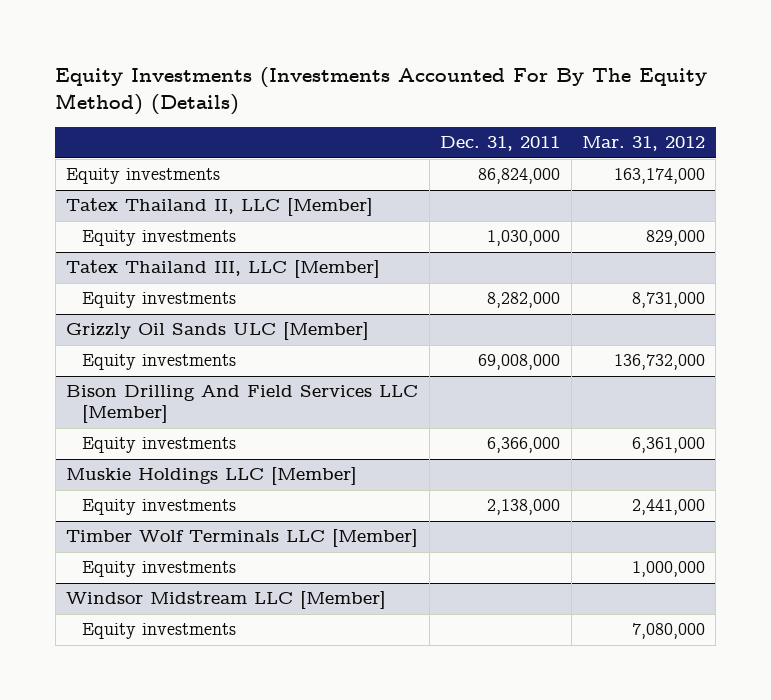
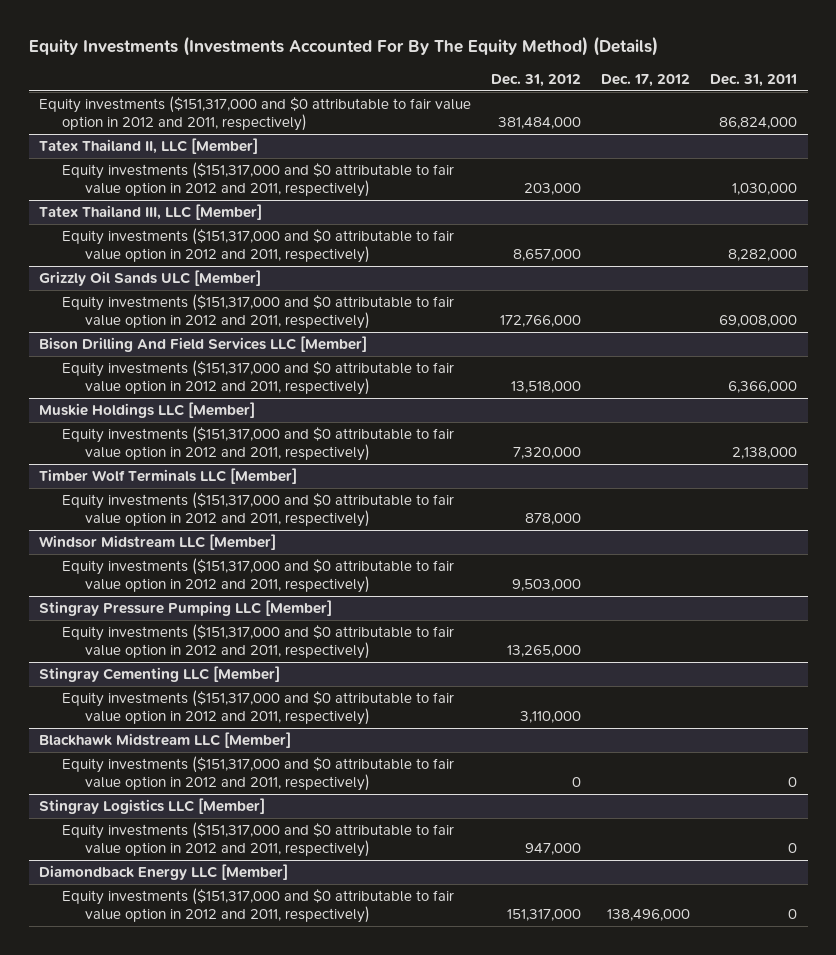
[581,136,705,152] Mar. 31, 2012 -> none
none -> [491,73,582,87] Dec. 31, 2012
none -> [601,73,691,87] Dec. 17, 2012
[66,168,221,185] Equity investments -> [38,95,471,131] Equity investments ($151,317,000 and $0 attributable to fair value option in 2012 and 2011, respectively)
[81,230,236,247] Equity investments -> [62,161,455,197] Equity investments ($151,317,000 and $0 attributable to fair value option in 2012 and 2011, respectively)
[81,292,236,309] Equity investments -> [62,227,455,263] Equity investments ($151,317,000 and $0 attributable to fair value option in 2012 and 2011, respectively)
[81,354,236,371] Equity investments -> [62,293,455,329] Equity investments ($151,317,000 and $0 attributable to fair value option in 2012 and 2011, respectively)
[81,437,236,454] Equity investments -> [62,359,455,395] Equity investments ($151,317,000 and $0 attributable to fair value option in 2012 and 2011, respectively)
[81,499,236,516] Equity investments -> [62,425,455,461] Equity investments ($151,317,000 and $0 attributable to fair value option in 2012 and 2011, respectively)
[81,561,236,578] Equity investments -> [62,491,455,527] Equity investments ($151,317,000 and $0 attributable to fair value option in 2012 and 2011, respectively)
[81,623,236,640] Equity investments -> [62,557,455,593] Equity investments ($151,317,000 and $0 attributable to fair value option in 2012 and 2011, respectively)
none -> [38,599,332,616] Stingray Pressure Pumping LLC [Member]
none -> [62,623,455,659] Equity investments ($151,317,000 and $0 attributable to fair value option in 2012 and 2011, respectively)
none -> [38,665,280,682] Stingray Cementing LLC [Member]
none -> [62,689,455,725] Equity investments ($151,317,000 and $0 attributable to fair value option in 2012 and 2011, respectively)
none -> [38,731,291,748] Blackhawk Midstream LLC [Member]
none -> [62,755,455,791] Equity investments ($151,317,000 and $0 attributable to fair value option in 2012 and 2011, respectively)
none -> [38,797,265,814] Stingray Logistics LLC [Member]
none -> [62,821,455,857] Equity investments ($151,317,000 and $0 attributable to fair value option in 2012 and 2011, respectively)
none -> [38,863,288,880] Diamondback Energy LLC [Member]
none -> [62,887,455,923] Equity investments ($151,317,000 and $0 attributable to fair value option in 2012 and 2011, respectively)

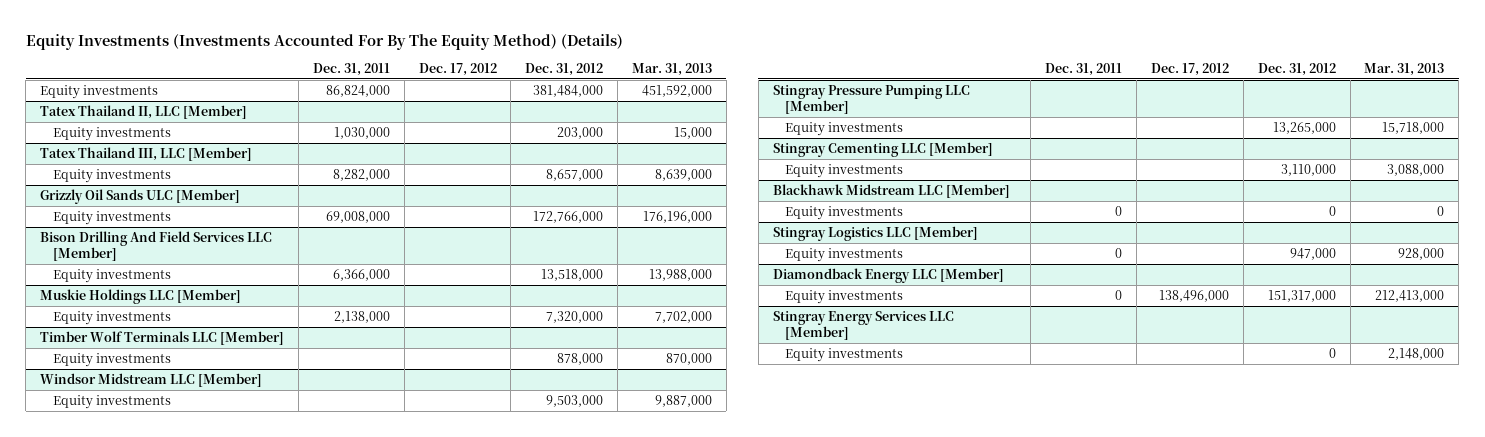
none -> [632,63,713,77] Mar. 31, 2013
[38,95,471,131] Equity investments ($151,317,000 and $0 attributable to fair value option in 2012 and 2011, respectively) -> [40,84,159,99] Equity investments
[62,161,455,197] Equity investments ($151,317,000 and $0 attributable to fair value option in 2012 and 2011, respectively) -> [52,126,171,141] Equity investments
[62,227,455,263] Equity investments ($151,317,000 and $0 attributable to fair value option in 2012 and 2011, respectively) -> [52,168,171,183] Equity investments
[62,293,455,329] Equity investments ($151,317,000 and $0 attributable to fair value option in 2012 and 2011, respectively) -> [52,210,171,225] Equity investments
[62,359,455,395] Equity investments ($151,317,000 and $0 attributable to fair value option in 2012 and 2011, respectively) -> [52,268,171,283] Equity investments
[62,425,455,461] Equity investments ($151,317,000 and $0 attributable to fair value option in 2012 and 2011, respectively) -> [52,310,171,325] Equity investments
[62,491,455,527] Equity investments ($151,317,000 and $0 attributable to fair value option in 2012 and 2011, respectively) -> [52,352,171,367] Equity investments
[62,557,455,593] Equity investments ($151,317,000 and $0 attributable to fair value option in 2012 and 2011, respectively) -> [52,394,171,409] Equity investments
[62,623,455,659] Equity investments ($151,317,000 and $0 attributable to fair value option in 2012 and 2011, respectively) -> [785,121,904,136] Equity investments
[62,689,455,725] Equity investments ($151,317,000 and $0 attributable to fair value option in 2012 and 2011, respectively) -> [785,163,904,178] Equity investments
[62,755,455,791] Equity investments ($151,317,000 and $0 attributable to fair value option in 2012 and 2011, respectively) -> [785,205,904,220] Equity investments
[62,821,455,857] Equity investments ($151,317,000 and $0 attributable to fair value option in 2012 and 2011, respectively) -> [785,247,904,262] Equity investments
[62,887,455,923] Equity investments ($151,317,000 and $0 attributable to fair value option in 2012 and 2011, respectively) -> [785,289,904,304] Equity investments
none -> [772,310,954,341] Stingray Energy Services LLC [Member]
none -> [785,347,904,362] Equity investments

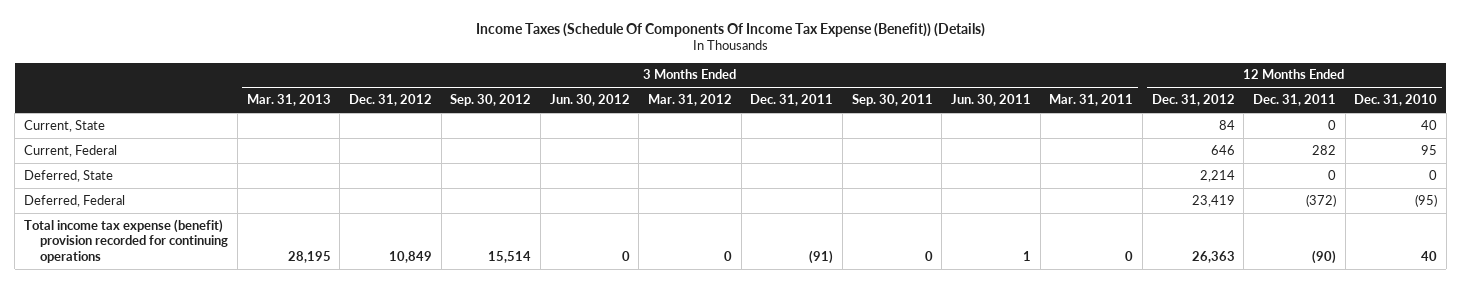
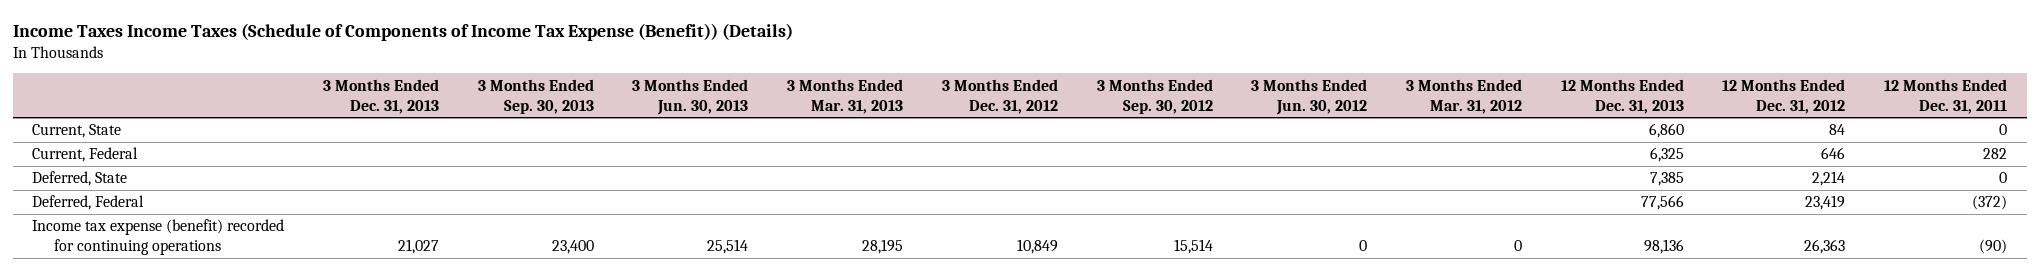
[475,22,985,37] Income Taxes (Schedule Of Components Of Income Tax Expense (Benefit)) (Details) -> [12,22,793,41] Income Taxes Income Taxes (Schedule of Components of Income Tax Expense (Benefit)) (Details)
[750,94,834,107] Dec. 31, 2011 -> none
[851,94,933,107] Sep. 30, 2011 -> none
[950,94,1031,107] Jun. 30, 2011 -> none
[1049,94,1134,107] Mar. 31, 2011 -> none
[1354,94,1438,107] Dec. 31, 2010 -> none
none -> [322,78,439,114] 3 Months Ended Dec. 31, 2013
none -> [477,78,594,114] 3 Months Ended Sep. 30, 2013
none -> [632,78,749,115] 3 Months Ended Jun. 30, 2013
none -> [1560,78,1684,114] 12 Months Ended Dec. 31, 2013
[23,218,229,264] Total income tax expense (benefit) provision recorded for continuing operations -> [32,219,285,256] Income tax expense (benefit) recorded for continuing operations

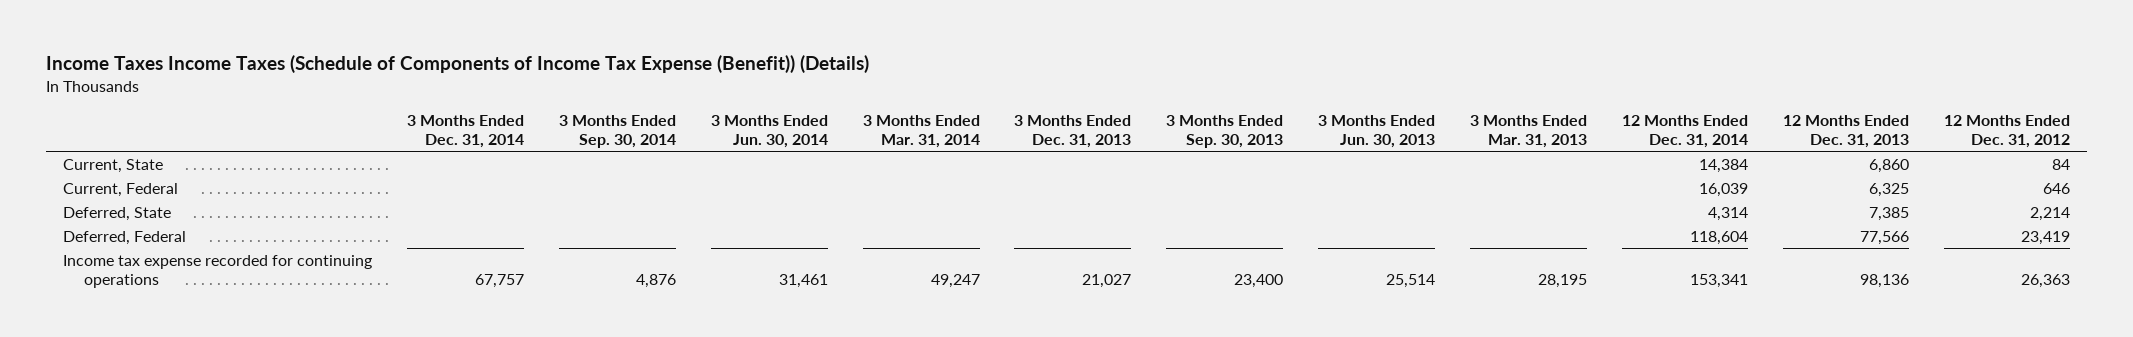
[941,78,1058,114] 3 Months Ended Dec. 31, 2012 -> none
[1096,78,1213,114] 3 Months Ended Sep. 30, 2012 -> none
[1251,78,1368,115] 3 Months Ended Jun. 30, 2012 -> none
[1405,78,1522,114] 3 Months Ended Mar. 31, 2012 -> none
[1884,78,2008,114] 12 Months Ended Dec. 31, 2011 -> none
none -> [406,114,524,149] 3 Months Ended Dec. 31, 2014
none -> [558,114,676,149] 3 Months Ended Sep. 30, 2014
none -> [710,114,828,149] 3 Months Ended Jun. 30, 2014
none -> [862,114,980,149] 3 Months Ended Mar. 31, 2014
none -> [1621,114,1748,149] 12 Months Ended Dec. 31, 2014
[32,219,285,256] Income tax expense (benefit) recorded for continuing operations -> [63,254,373,289] Income tax expense recorded for continuing operations

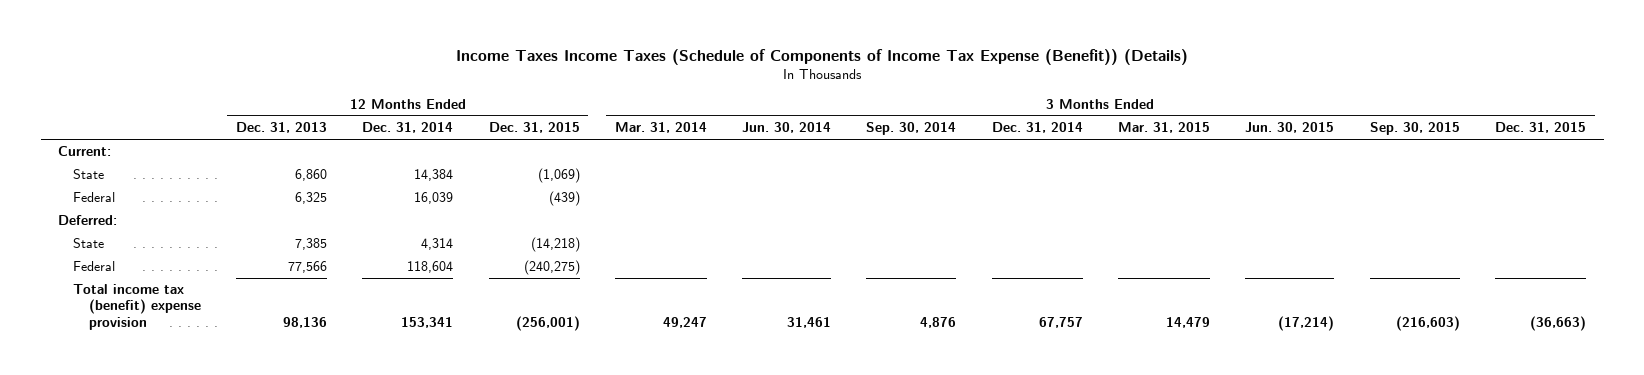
[1014,114,1132,149] 3 Months Ended Dec. 31, 2013 -> none
[1166,114,1284,149] 3 Months Ended Sep. 30, 2013 -> none
[1318,114,1436,149] 3 Months Ended Jun. 30, 2013 -> none
[1470,114,1588,149] 3 Months Ended Mar. 31, 2013 -> none
[1943,114,2070,149] 12 Months Ended Dec. 31, 2012 -> none
none -> [488,122,580,134] Dec. 31, 2015
none -> [1118,122,1211,134] Mar. 31, 2015
none -> [1245,122,1335,134] Jun. 30, 2015
none -> [1369,122,1460,136] Sep. 30, 2015
none -> [1495,122,1587,134] Dec. 31, 2015
none -> [58,146,112,157] Current:
[63,158,164,173] Current, State -> [73,169,105,180] State
[63,182,179,197] Current, Federal -> [73,192,116,203] Federal
none -> [58,215,118,226] Deferred:
[63,206,172,221] Deferred, State -> [73,238,105,249] State
[63,230,187,245] Deferred, Federal -> [73,261,116,272] Federal
[63,254,373,289] Income tax expense recorded for continuing operations -> [73,284,201,330] Total income tax (benefit) expense provision

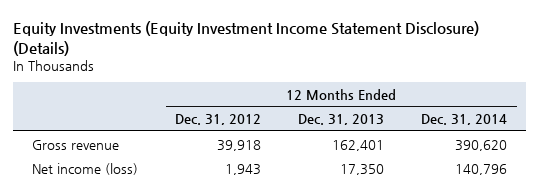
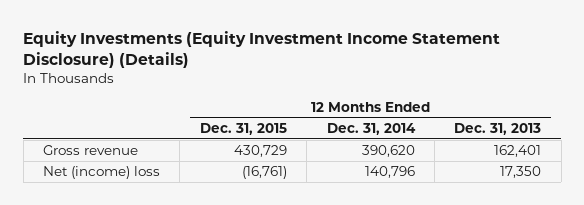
[175,114,262,126] Dec. 31, 2012 -> none
none -> [199,123,287,136] Dec. 31, 2015
[31,162,138,175] Net income (loss) -> [43,166,161,180] Net (income) loss

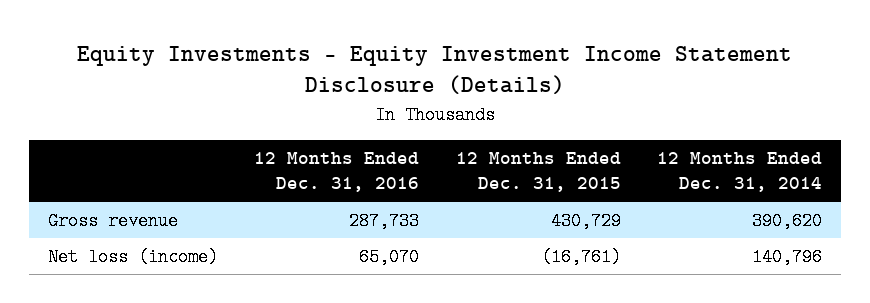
[23,31,501,69] Equity Investments (Equity Investment Income Statement Disclosure) (Details) -> [76,45,792,95] Equity Investments - Equity Investment Income Statement Disclosure (Details)
[454,123,542,136] Dec. 31, 2013 -> none
none -> [254,151,420,193] 12 Months Ended Dec. 31, 2016
[43,166,161,180] Net (income) loss -> [47,248,218,267] Net loss (income)

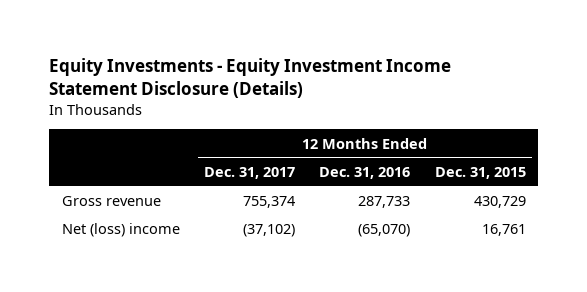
[657,151,823,193] 12 Months Ended Dec. 31, 2014 -> none
none -> [203,166,295,179] Dec. 31, 2017
[47,248,218,267] Net loss (income) -> [61,223,180,238] Net (loss) income
[359,248,420,267] 65,070 -> [358,224,411,238] (65,070)
[540,248,621,267] (16,761) -> [481,224,526,237] 16,761

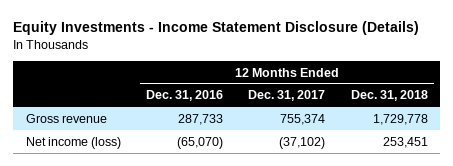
[49,58,452,98] Equity Investments - Equity Investment Income Statement Disclosure (Details) -> [13,21,420,36] Equity Investments - Income Statement Disclosure (Details)
[434,166,526,179] Dec. 31, 2015 -> none
none -> [350,90,428,102] Dec. 31, 2018
[61,223,180,238] Net (loss) income -> [25,136,121,149] Net income (loss)

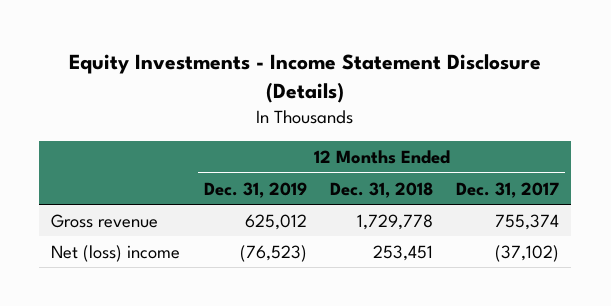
[146,90,224,102] Dec. 31, 2016 -> none
none -> [203,181,307,198] Dec. 31, 2019
[25,136,121,149] Net income (loss) -> [51,244,181,262] Net (loss) income

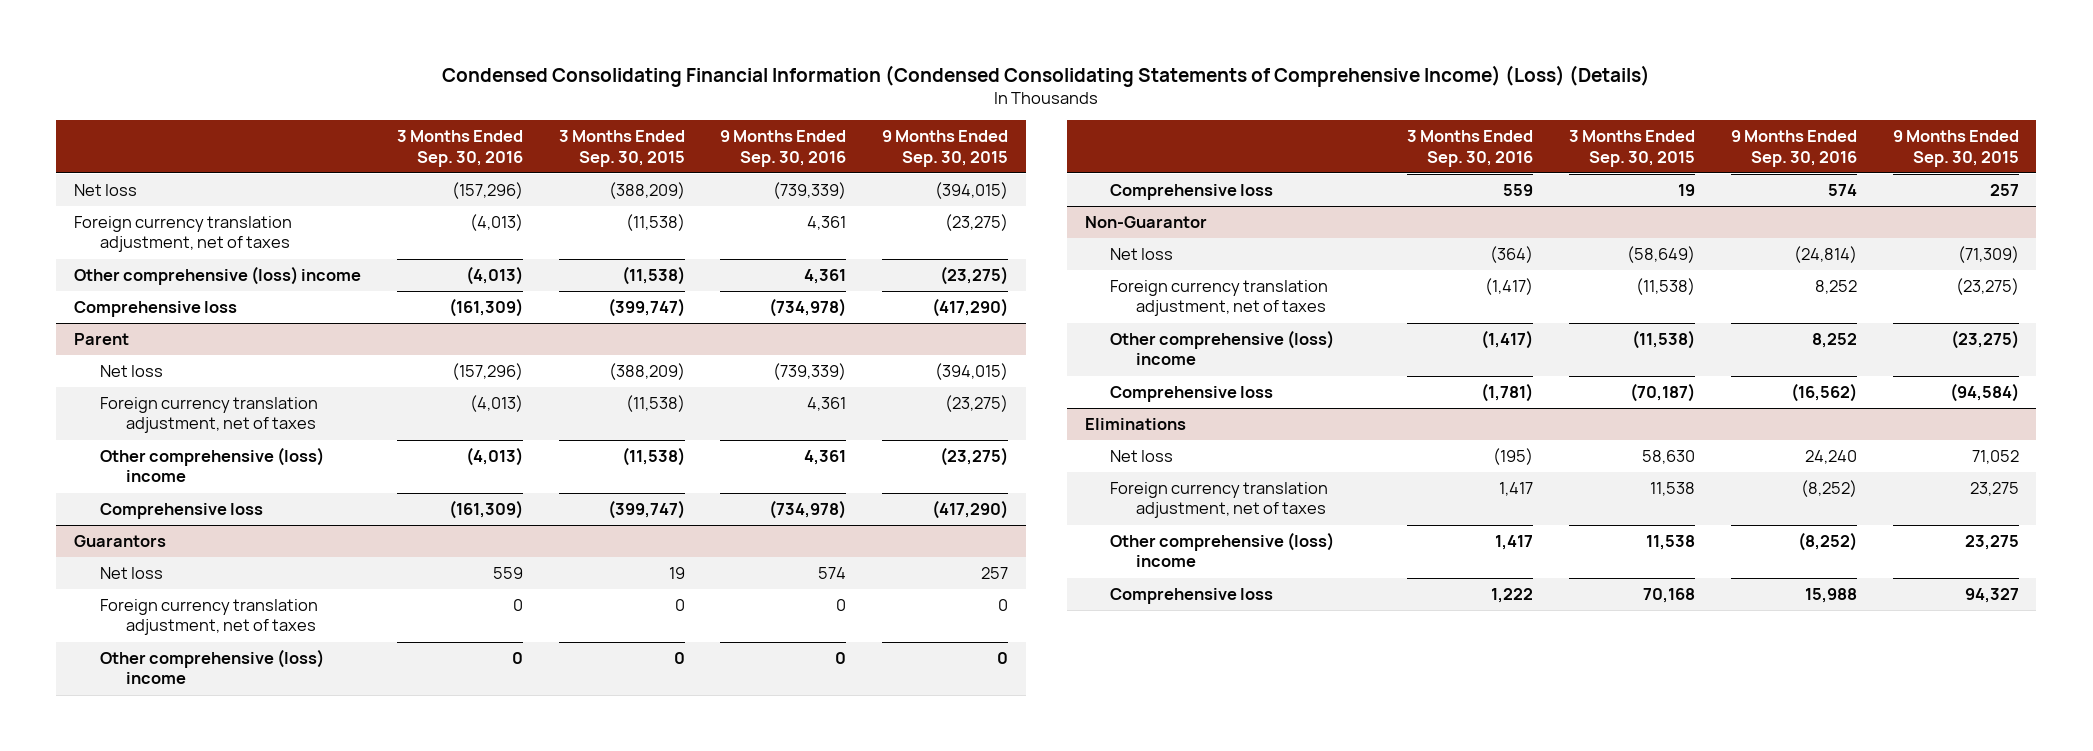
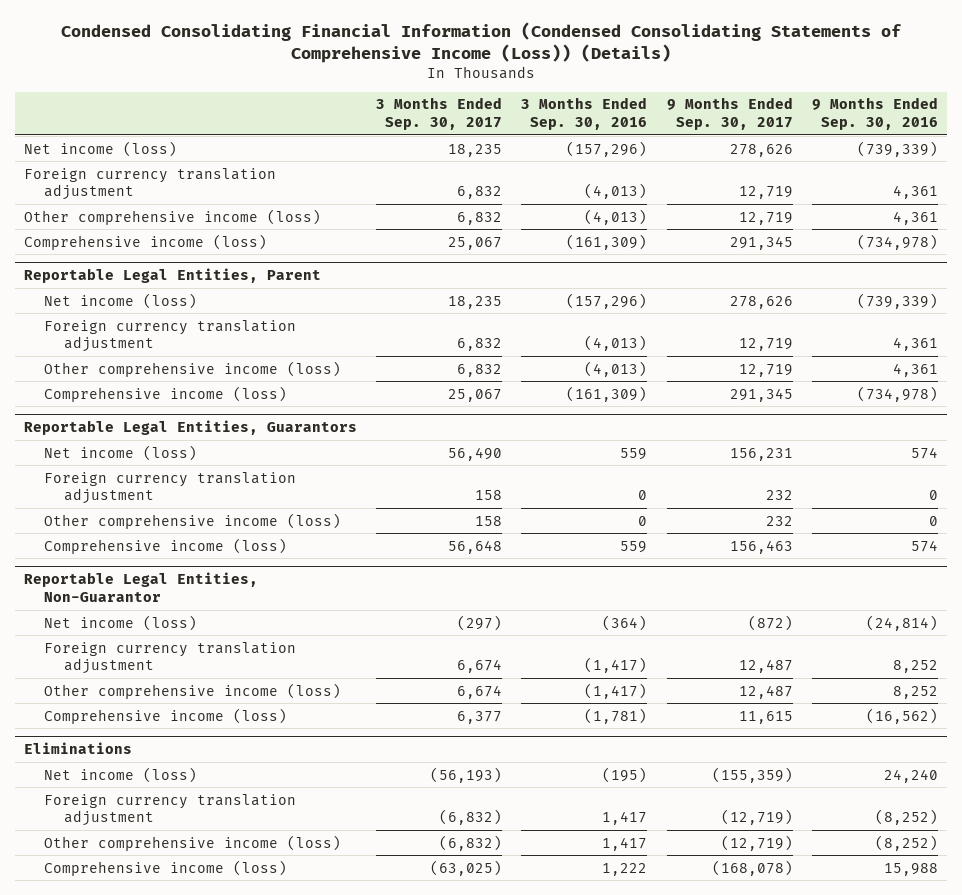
[442,64,1651,87] Condensed Consolidating Financial Information (Condensed Consolidating Statements of Comprehensive Income) (Loss) (Details) -> [60,21,901,63] Condensed Consolidating Financial Information (Condensed Consolidating Statements of Comprehensive Income (Loss)) (Details)
[558,130,685,167] 3 Months Ended Sep. 30, 2015 -> none
[882,130,1009,167] 9 Months Ended Sep. 30, 2015 -> none
none -> [376,97,503,131] 3 Months Ended Sep. 30, 2017
none -> [666,97,793,131] 9 Months Ended Sep. 30, 2017
[74,333,130,346] Parent -> none
[74,535,167,548] Guarantors -> none
[1084,216,1207,229] Non-Guarantor -> none
[74,184,138,197] Net loss -> [24,140,178,157] Net income (loss)
[74,216,293,253] Foreign currency translation adjustment, net of taxes -> [24,167,277,201] Foreign currency translation adjustment
[74,266,362,286] Other comprehensive (loss) income -> [24,208,322,225] Other comprehensive income (loss)
[74,301,238,318] Comprehensive loss -> [24,233,268,250] Comprehensive income (loss)
none -> [24,268,322,284] Reportable Legal Entities, Parent
[99,365,163,378] Net loss -> [44,292,198,309] Net income (loss)
[99,397,318,434] Foreign currency translation adjustment, net of taxes -> [44,319,297,353] Foreign currency translation adjustment
[99,447,324,483] Other comprehensive (loss) income -> [44,360,342,377] Other comprehensive income (loss)
[99,503,263,520] Comprehensive loss -> [44,385,288,402] Comprehensive income (loss)
none -> [24,420,358,436] Reportable Legal Entities, Guarantors
[99,567,163,580] Net loss -> [44,444,198,461] Net income (loss)
[99,599,318,636] Foreign currency translation adjustment, net of taxes -> [44,471,297,505] Foreign currency translation adjustment
[99,649,324,685] Other comprehensive (loss) income -> [44,512,342,529] Other comprehensive income (loss)
[1110,184,1274,201] Comprehensive loss -> [44,537,288,554] Comprehensive income (loss)
none -> [24,572,259,603] Reportable Legal Entities, Non-Guarantor
[1110,248,1174,261] Net loss -> [44,614,198,631] Net income (loss)
[1110,280,1329,317] Foreign currency translation adjustment, net of taxes -> [44,641,297,675] Foreign currency translation adjustment
[1110,330,1335,366] Other comprehensive (loss) income -> [44,682,342,699] Other comprehensive income (loss)
[1110,386,1274,403] Comprehensive loss -> [44,707,288,724] Comprehensive income (loss)
[1110,450,1174,463] Net loss -> [44,766,198,783] Net income (loss)
[1110,482,1329,519] Foreign currency translation adjustment, net of taxes -> [44,793,297,827] Foreign currency translation adjustment
[1110,532,1335,568] Other comprehensive (loss) income -> [44,834,342,851] Other comprehensive income (loss)
[1110,588,1274,605] Comprehensive loss -> [44,859,288,876] Comprehensive income (loss)

